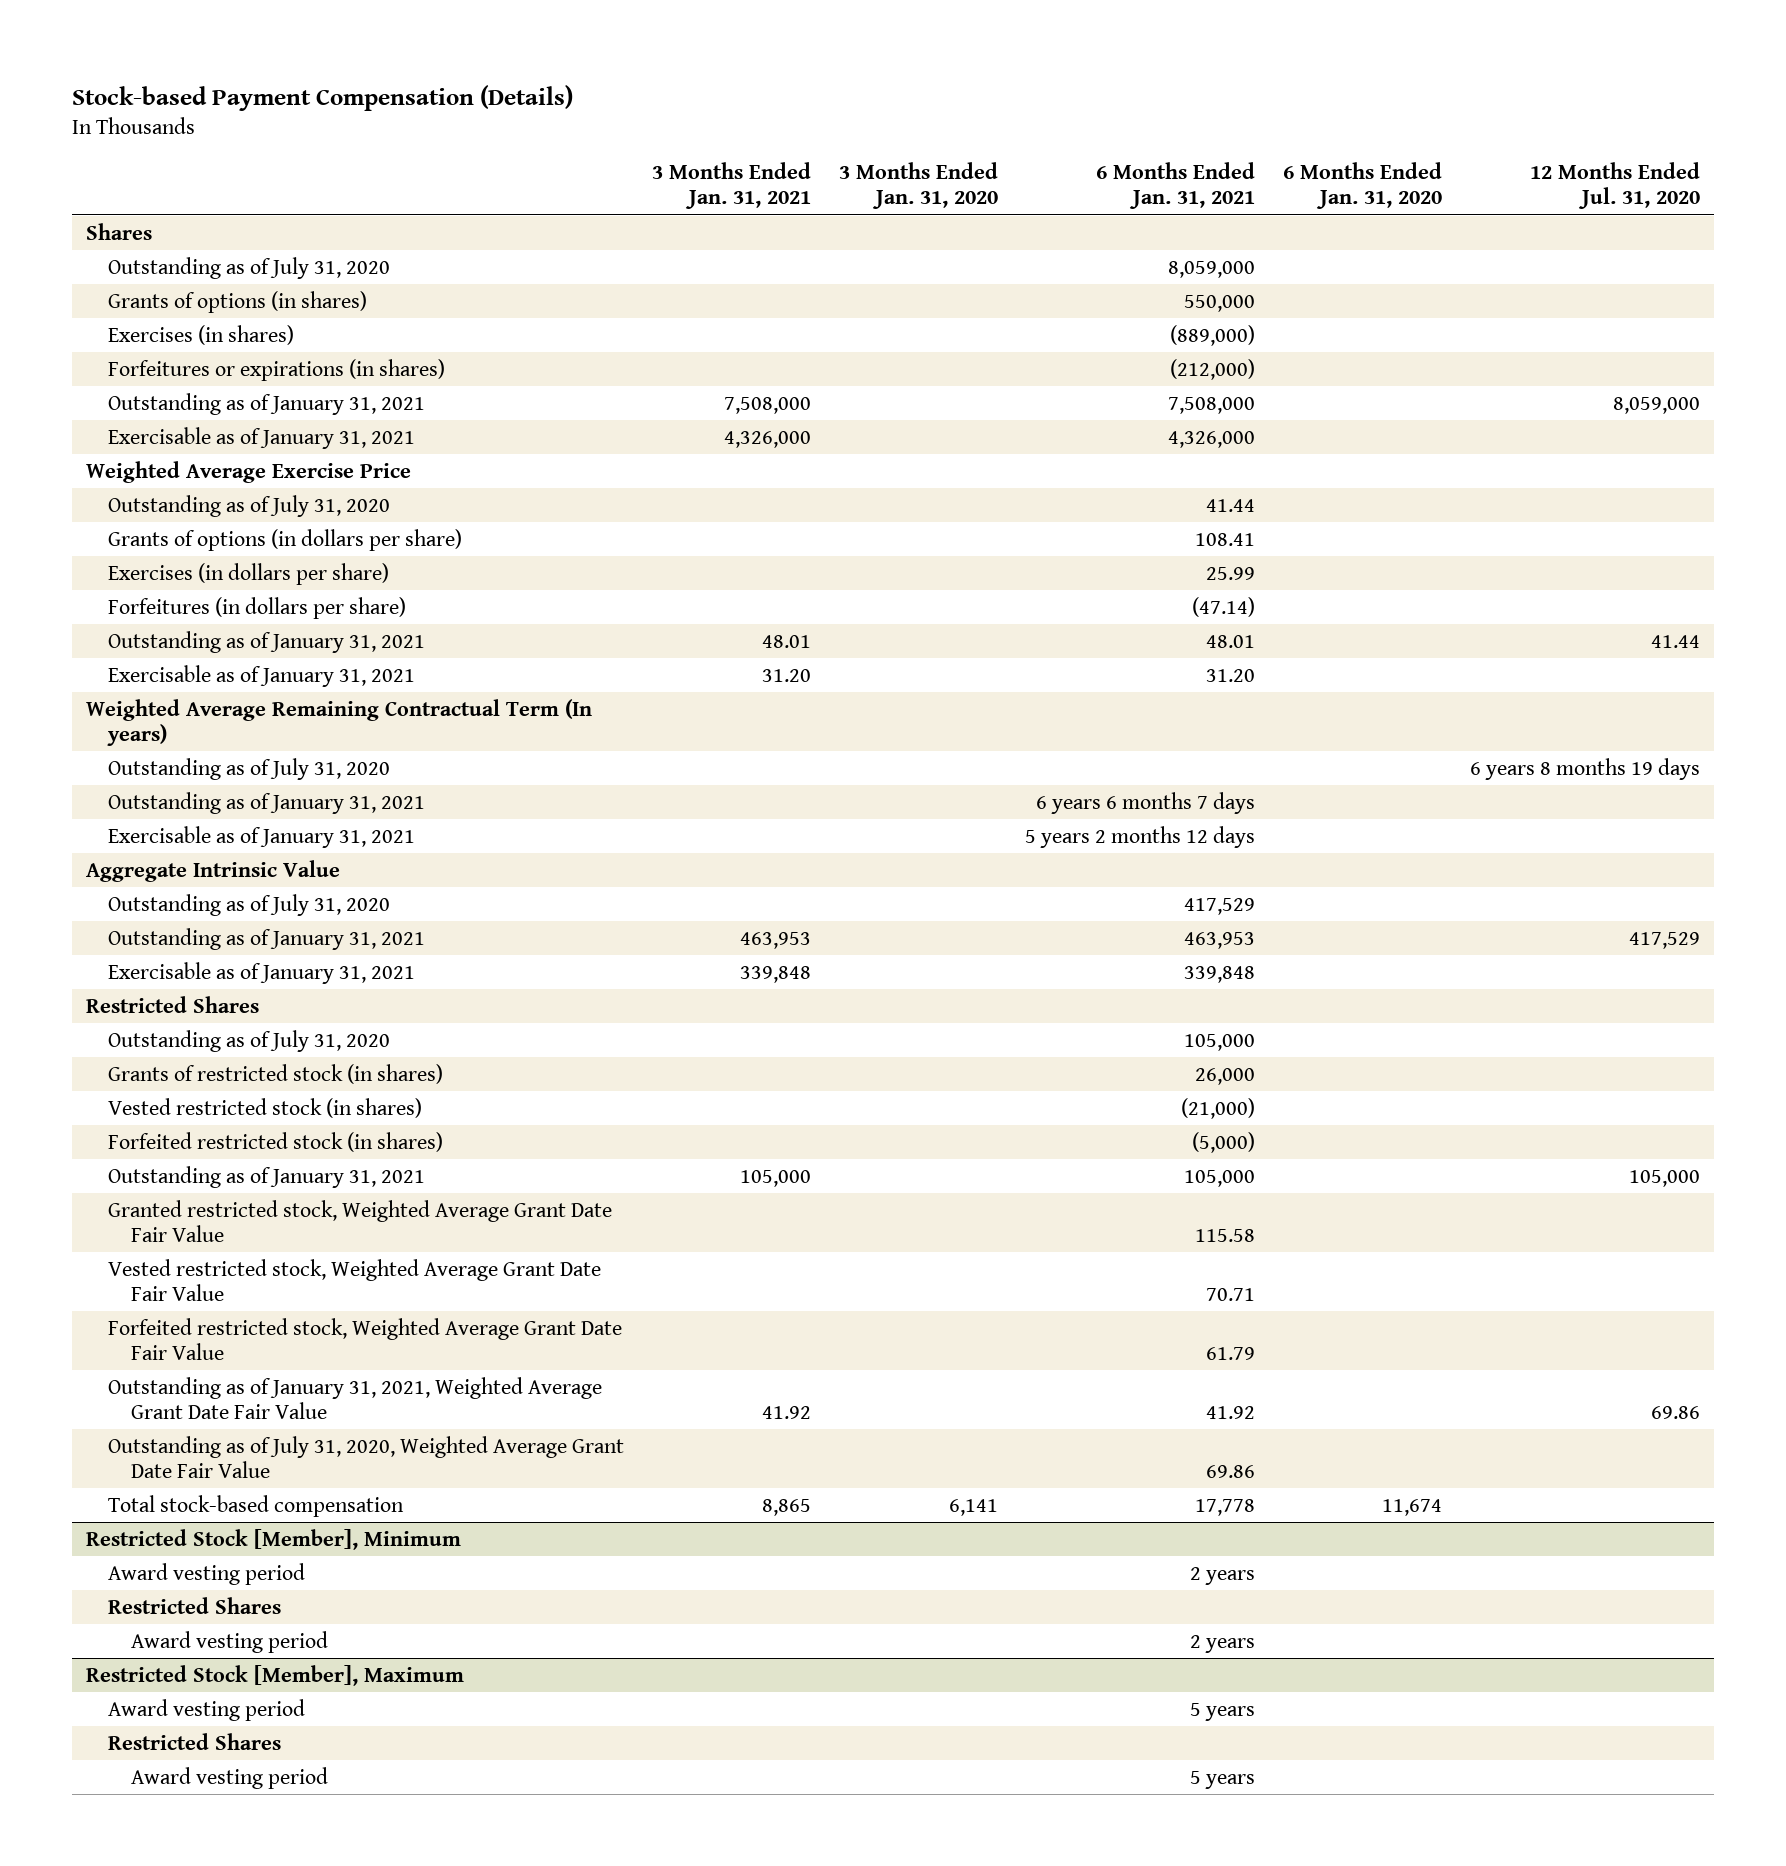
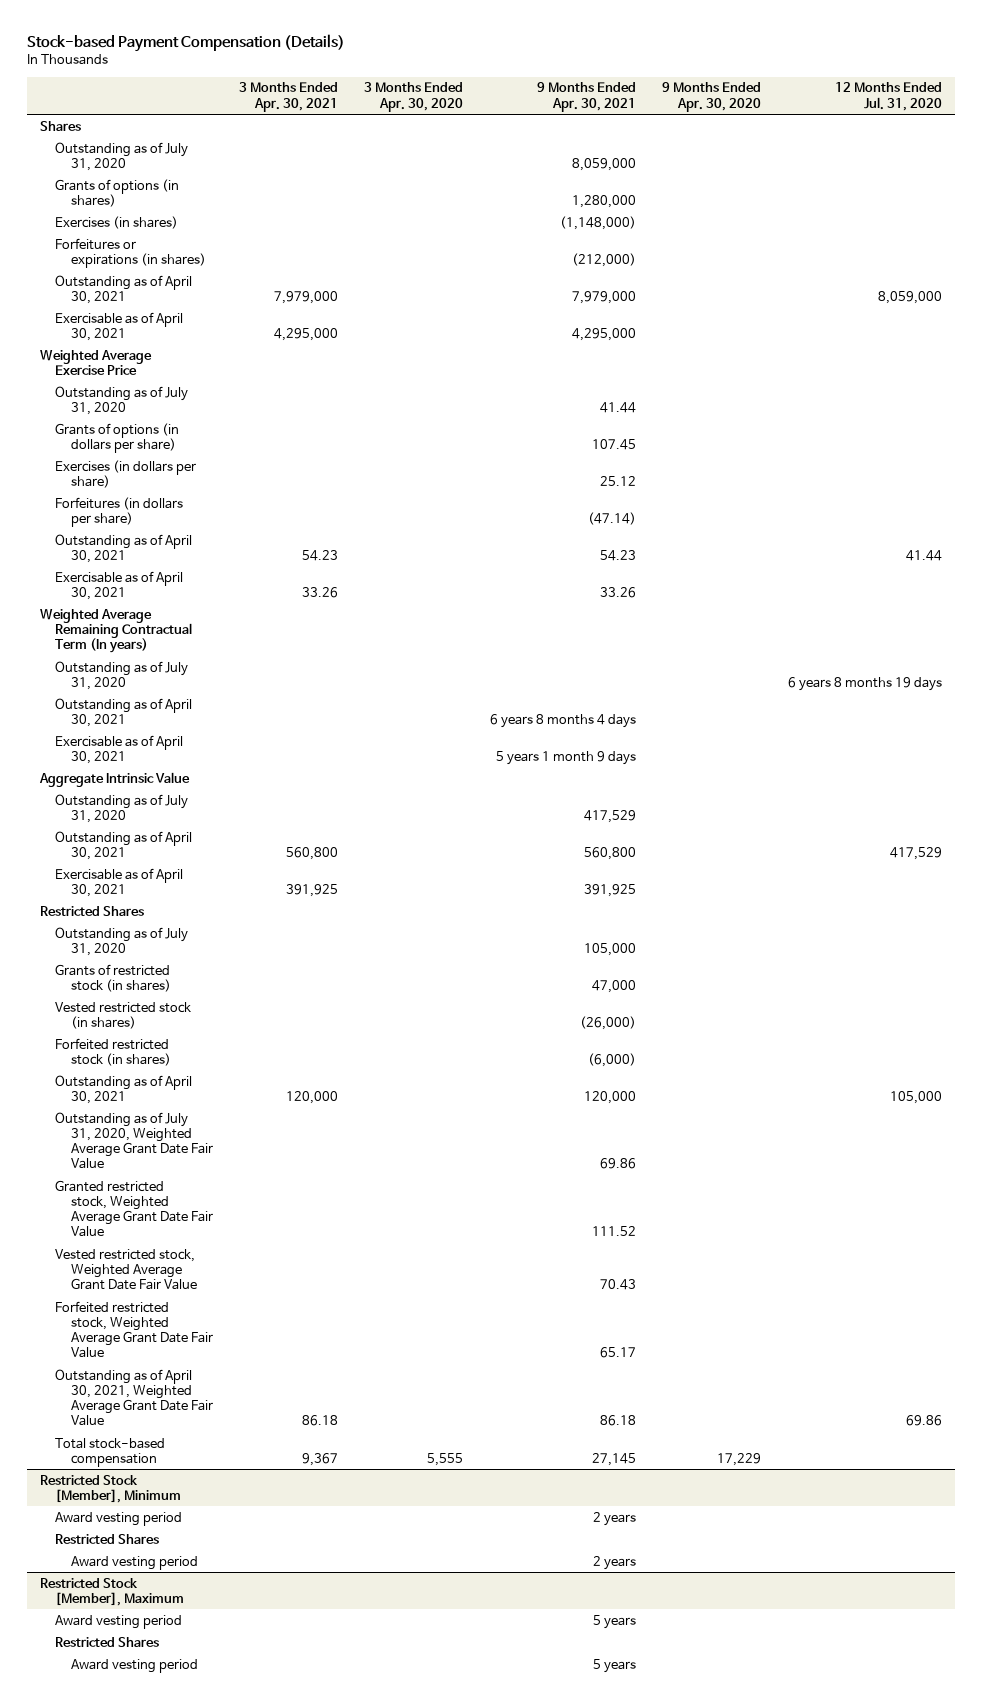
[652,161,812,210] 3 Months Ended Jan. 31, 2021 -> none
[838,161,998,210] 3 Months Ended Jan. 31, 2020 -> none
[1096,161,1256,210] 6 Months Ended Jan. 31, 2021 -> none
[1283,161,1443,210] 6 Months Ended Jan. 31, 2020 -> none
none -> [239,82,339,112] 3 Months Ended Apr. 30, 2021
none -> [364,82,464,112] 3 Months Ended Apr. 30, 2020
none -> [536,82,636,112] 9 Months Ended Apr. 30, 2021
none -> [662,82,762,112] 9 Months Ended Apr. 30, 2020
[108,392,426,415] Outstanding as of January 31, 2021 -> [55,274,193,304] Outstanding as of April 30, 2021
[108,426,416,449] Exercisable as of January 31, 2021 -> [55,311,184,341] Exercisable as of April 30, 2021
[108,630,426,653] Outstanding as of January 31, 2021 -> [55,533,193,563] Outstanding as of April 30, 2021
[108,664,416,687] Exercisable as of January 31, 2021 -> [55,570,184,600] Exercisable as of April 30, 2021
[108,791,426,814] Outstanding as of January 31, 2021 -> [55,697,193,727] Outstanding as of April 30, 2021
[108,825,416,848] Exercisable as of January 31, 2021 -> [55,734,184,764] Exercisable as of April 30, 2021
[108,927,426,950] Outstanding as of January 31, 2021 -> [55,830,193,860] Outstanding as of April 30, 2021
[108,961,416,984] Exercisable as of January 31, 2021 -> [55,867,184,897] Exercisable as of April 30, 2021
[108,1165,426,1188] Outstanding as of January 31, 2021 -> [55,1074,193,1104] Outstanding as of April 30, 2021
[108,1435,625,1478] Outstanding as of July 31, 2020, Weighted Average Grant Date Fair Value -> [55,1111,213,1170] Outstanding as of July 31, 2020, Weighted Average Grant Date Fair Value
[108,1376,603,1419] Outstanding as of January 31, 2021, Weighted Average Grant Date Fair Value -> [55,1368,213,1427] Outstanding as of April 30, 2021, Weighted Average Grant Date Fair Value

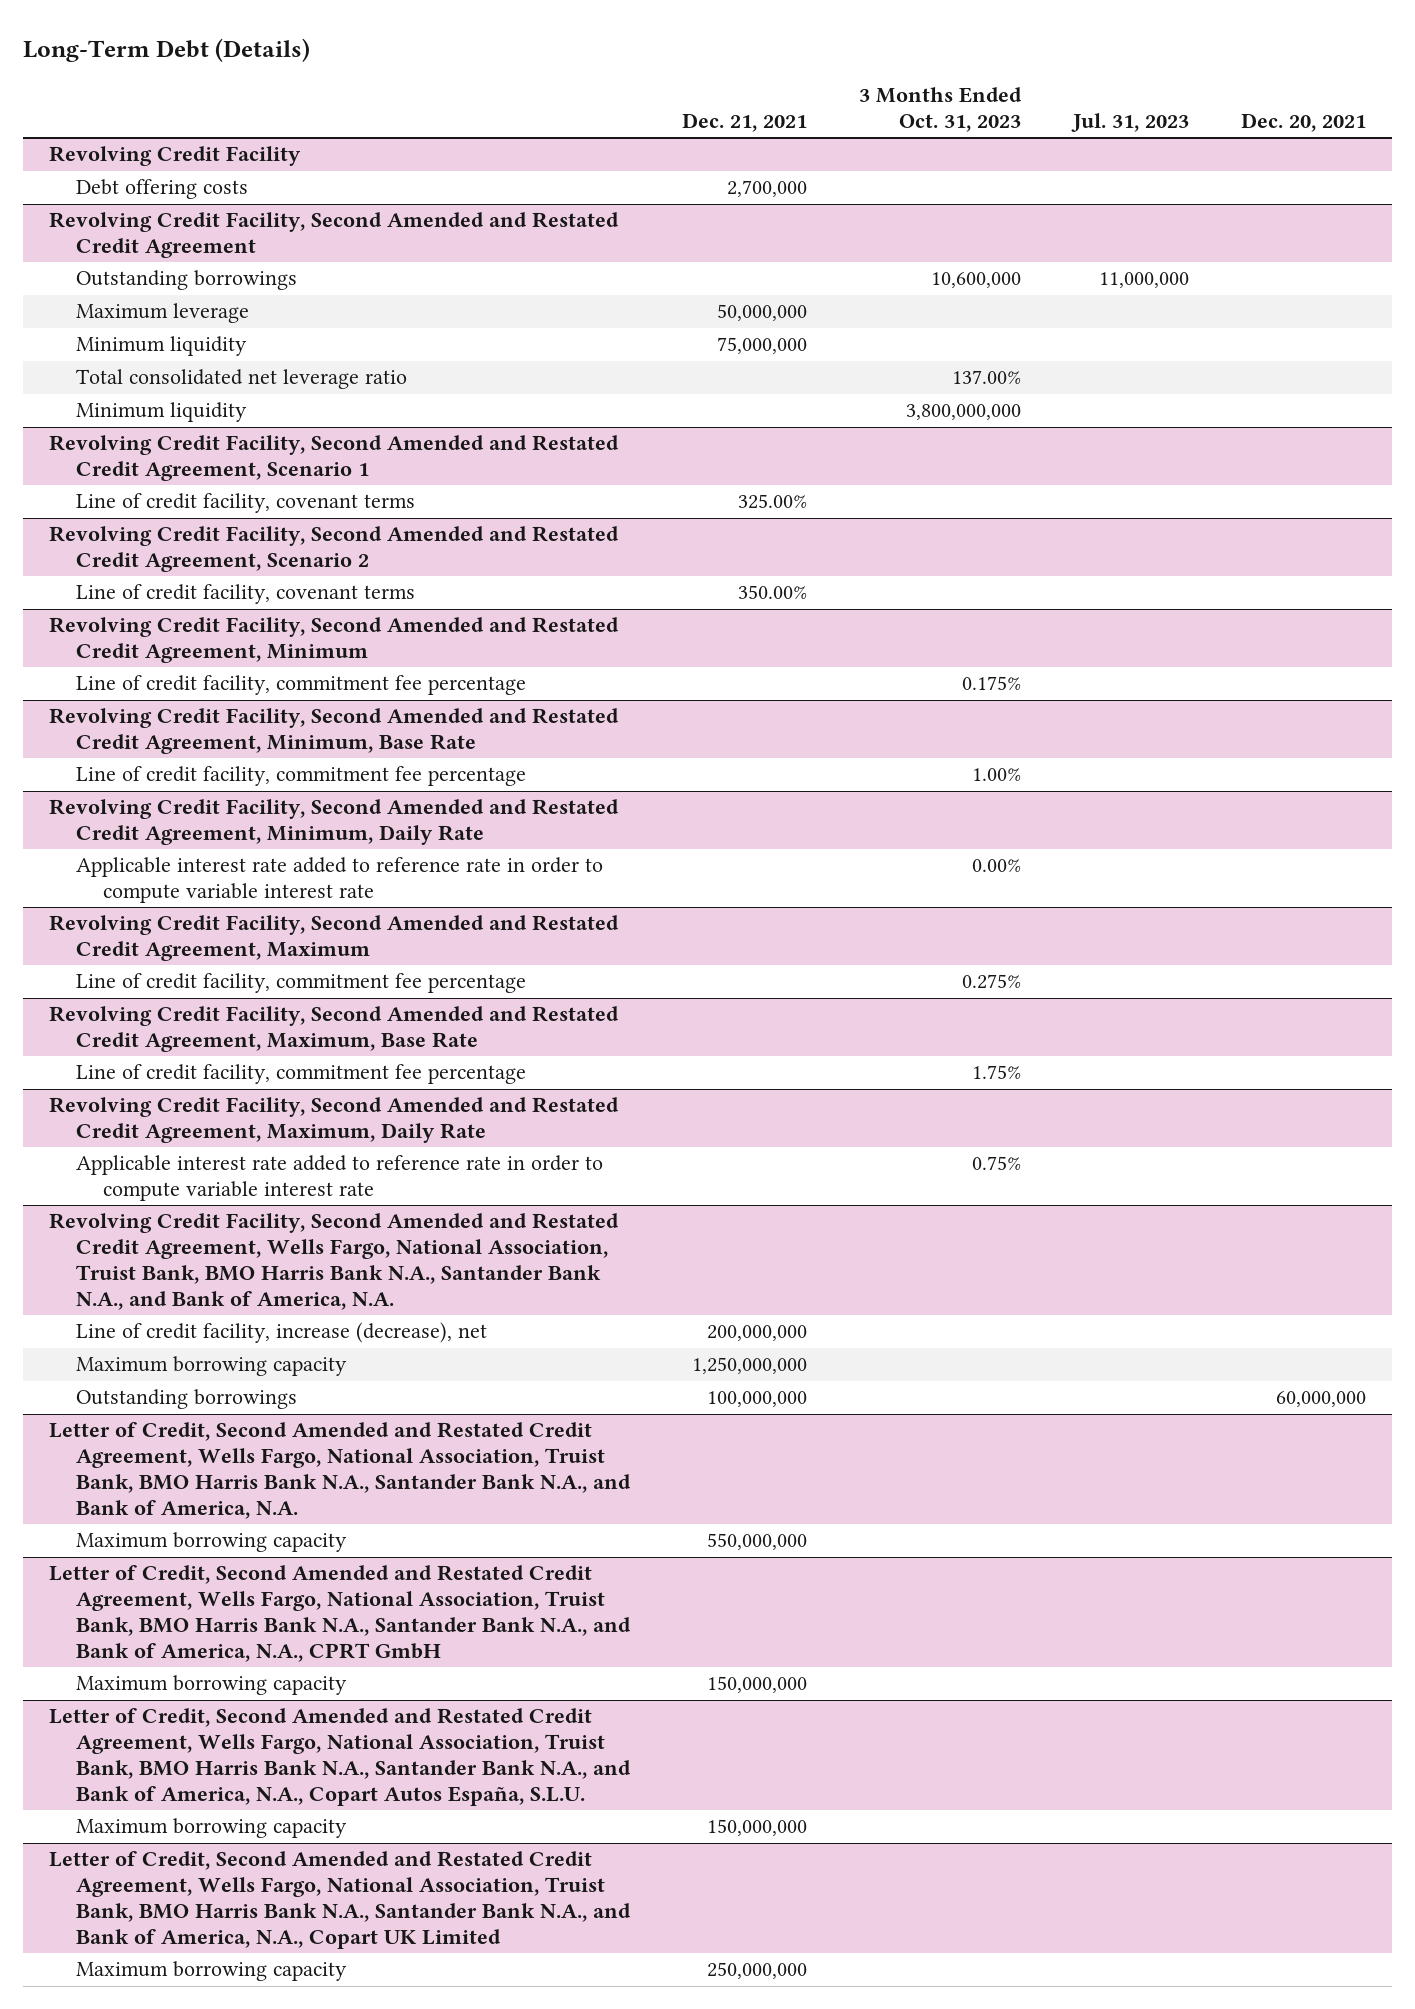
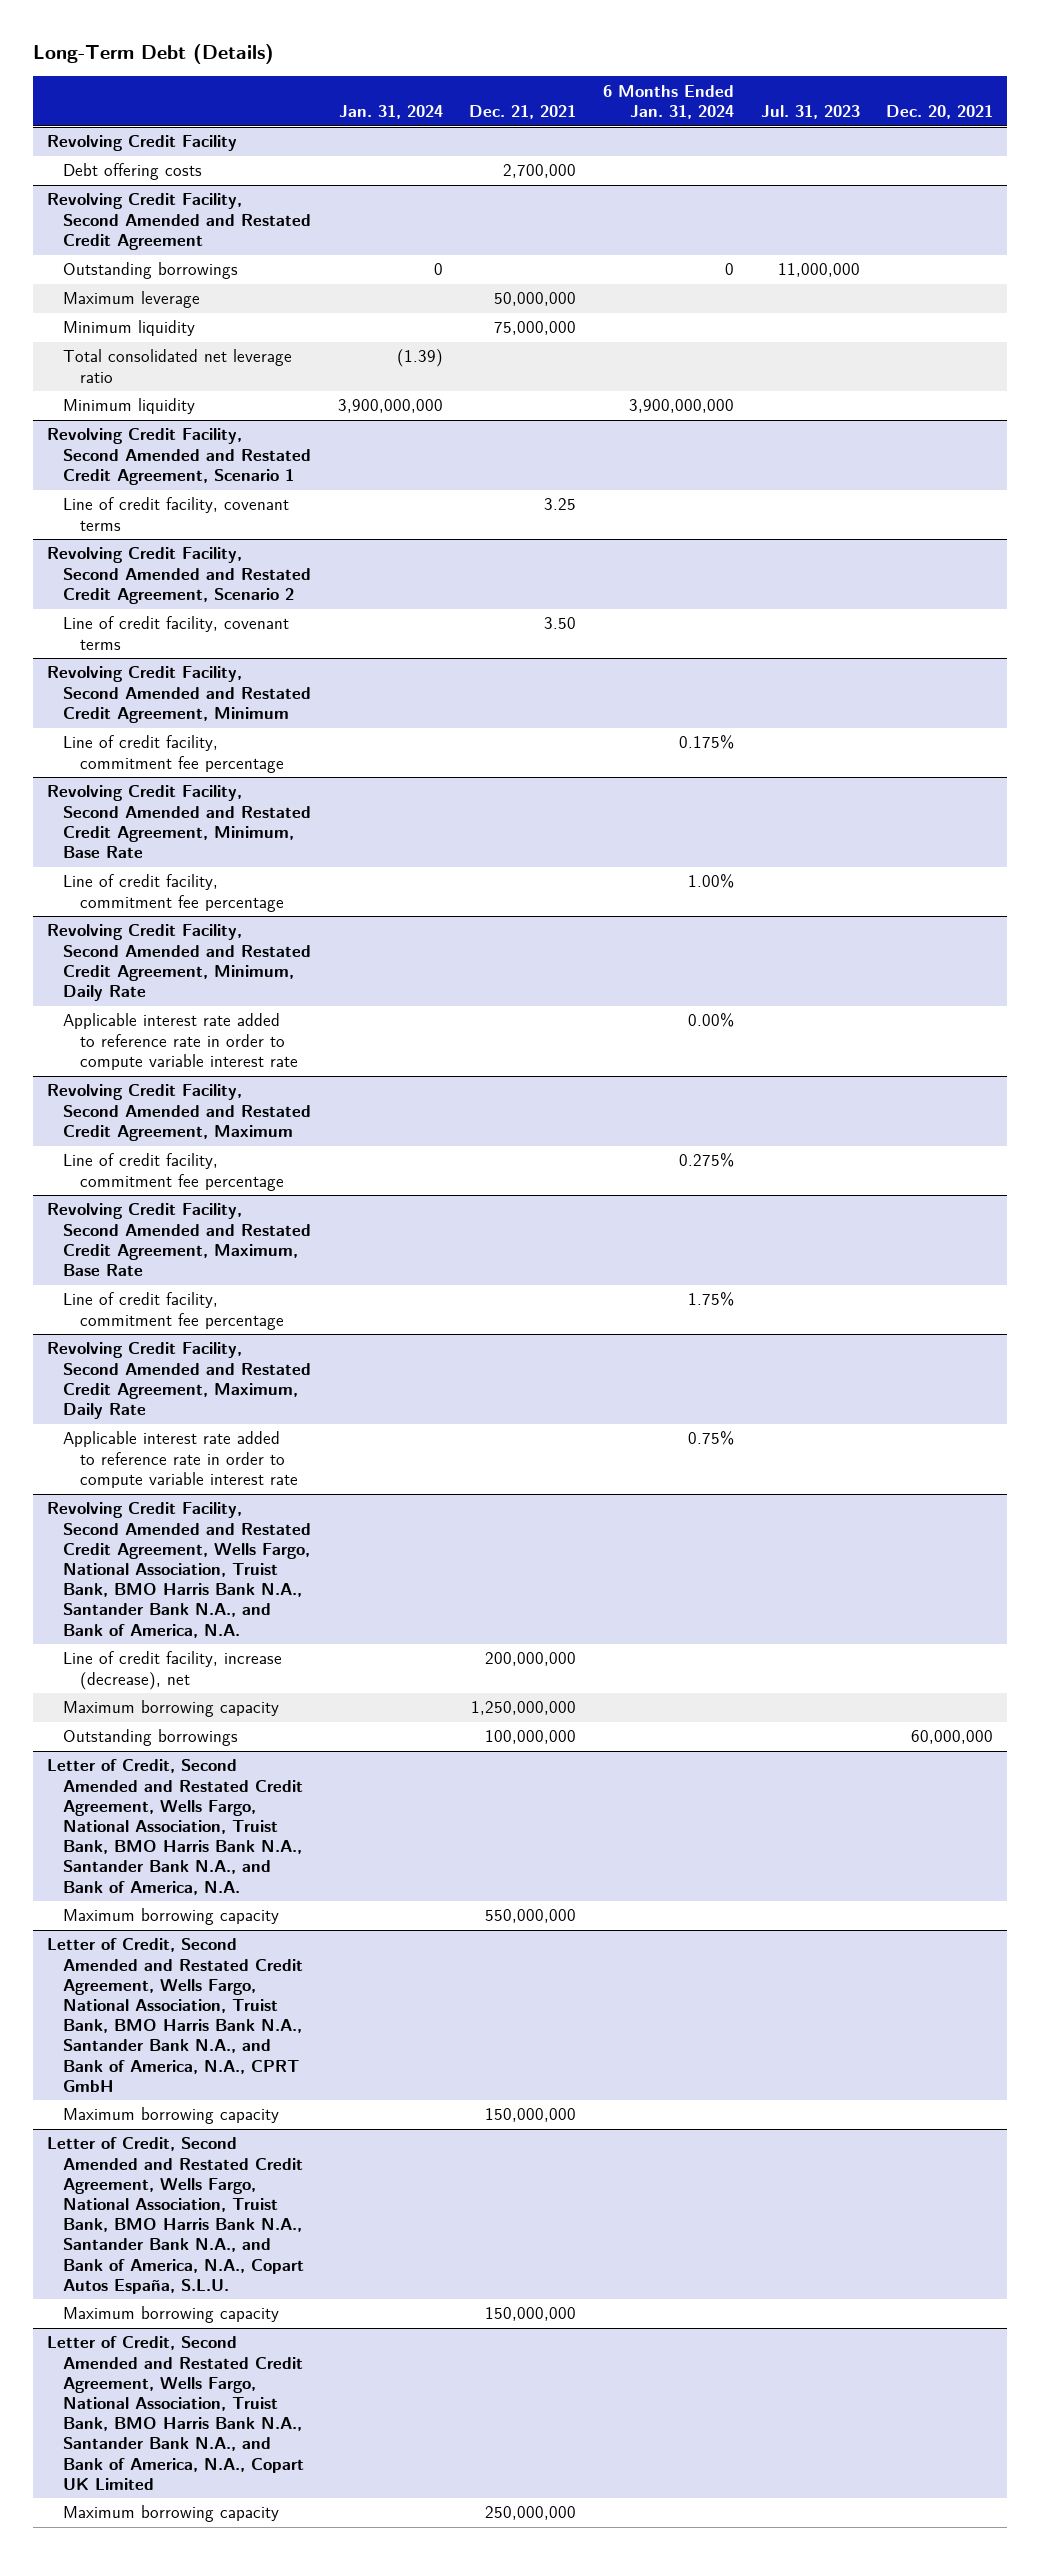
[858,87,1022,132] 3 Months Ended Oct. 31, 2023 -> none
none -> [338,104,443,119] Jan. 31, 2024
none -> [602,84,734,119] 6 Months Ended Jan. 31, 2024
[737,494,807,510] 325.00% -> [544,498,577,511] 3.25
[737,585,807,600] 350.00% -> [544,617,577,630] 3.50

